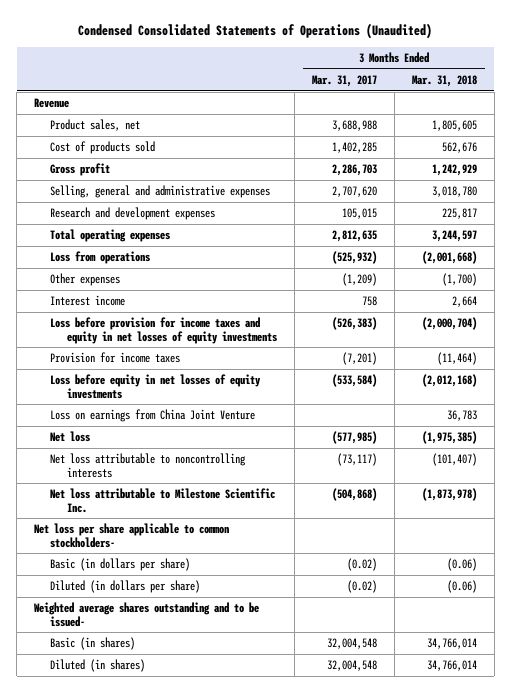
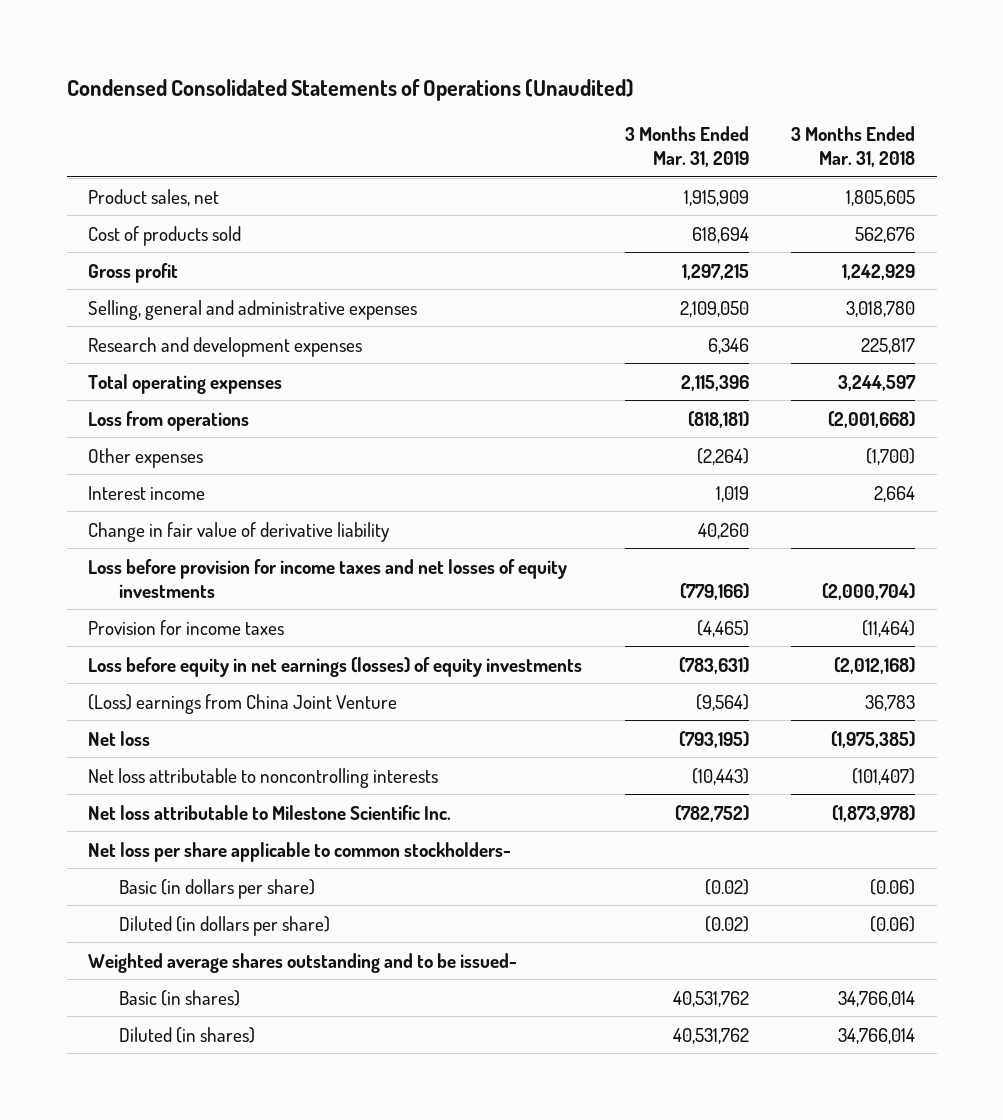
[311,74,377,87] Mar. 31, 2017 -> none
none -> [624,126,749,168] 3 Months Ended Mar. 31, 2019
[34,98,70,109] Revenue -> none
none -> [87,521,390,542] Change in fair value of derivative liability
[50,317,277,344] Loss before provision for income taxes and equity in net losses of equity investments -> [87,558,567,598] Loss before provision for income taxes and net losses of equity investments
[50,374,262,399] Loss before equity in net losses of equity investments -> [87,656,582,677] Loss before equity in net earnings (losses) of equity investments
[50,409,256,423] Loss on earnings from China Joint Venture -> [87,693,397,714] (Loss) earnings from China Joint Venture

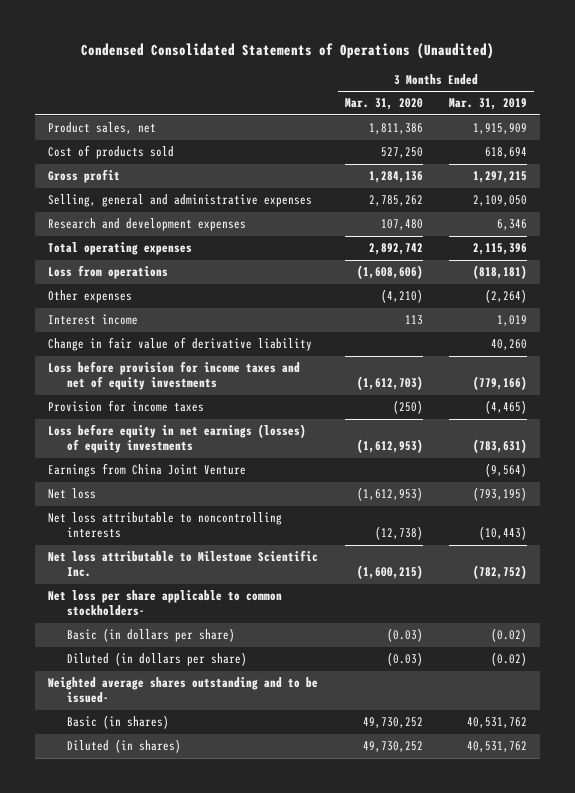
[791,126,916,168] 3 Months Ended Mar. 31, 2018 -> none
none -> [344,98,423,111] Mar. 31, 2020
[87,558,567,598] Loss before provision for income taxes and net losses of equity investments -> [48,361,301,391] Loss before provision for income taxes and net of equity investments
[87,693,397,714] (Loss) earnings from China Joint Venture -> [48,463,247,478] Earnings from China Joint Venture

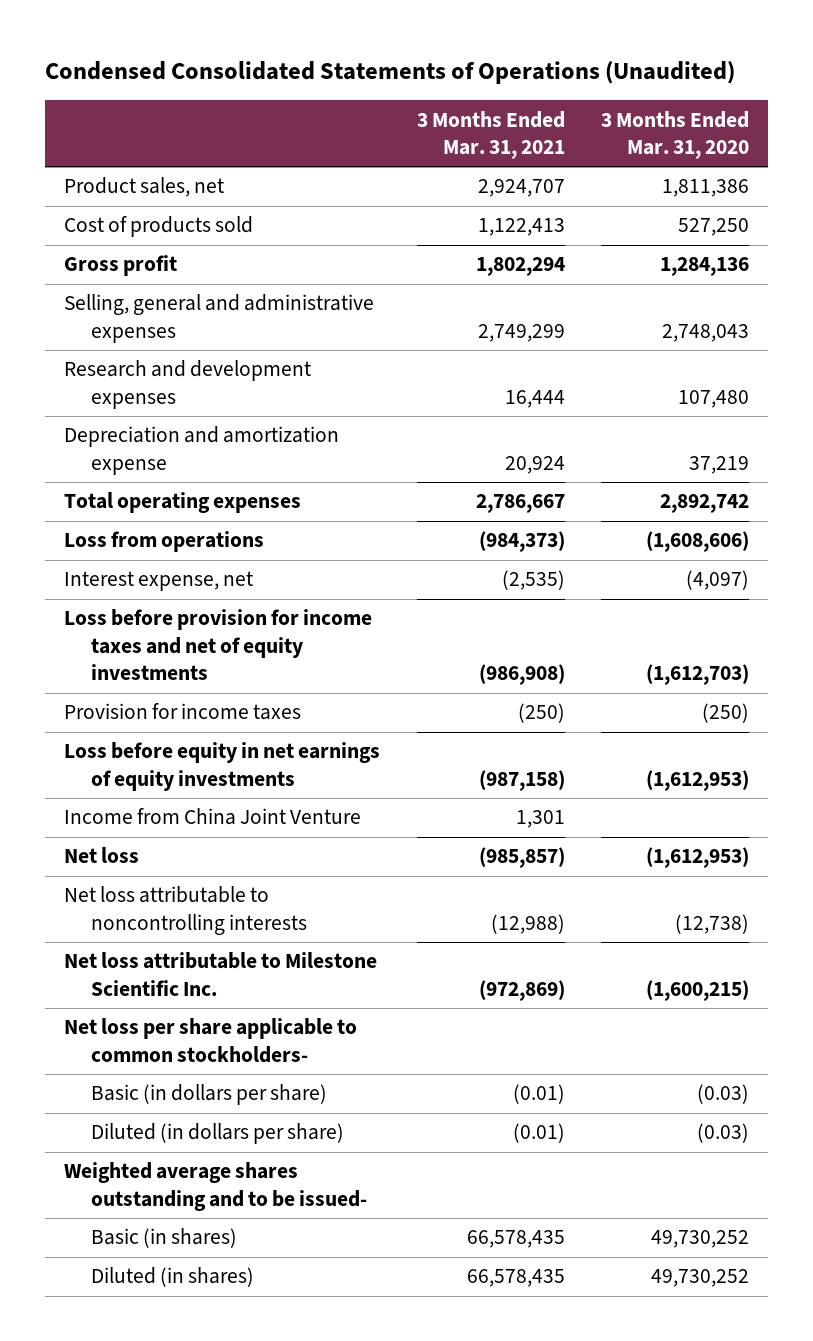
[449,98,528,111] Mar. 31, 2019 -> none
none -> [416,110,565,160] 3 Months Ended Mar. 31, 2021
[368,195,423,207] 2,785,262 -> [662,323,750,342] 2,748,043
none -> [63,426,339,475] Depreciation and amortization expense
[48,290,133,304] Other expenses -> none
[48,337,313,352] Change in fair value of derivative liability -> none
[48,314,139,326] Interest income -> [63,571,253,592] Interest expense, net
[404,315,423,326] 113 -> [686,570,750,591] (4,097)
[48,424,307,454] Loss before equity in net earnings (losses) of equity investments -> [63,742,380,791] Loss before equity in net earnings of equity investments
[48,463,247,478] Earnings from China Joint Venture -> [63,808,361,826] Income from China Joint Venture

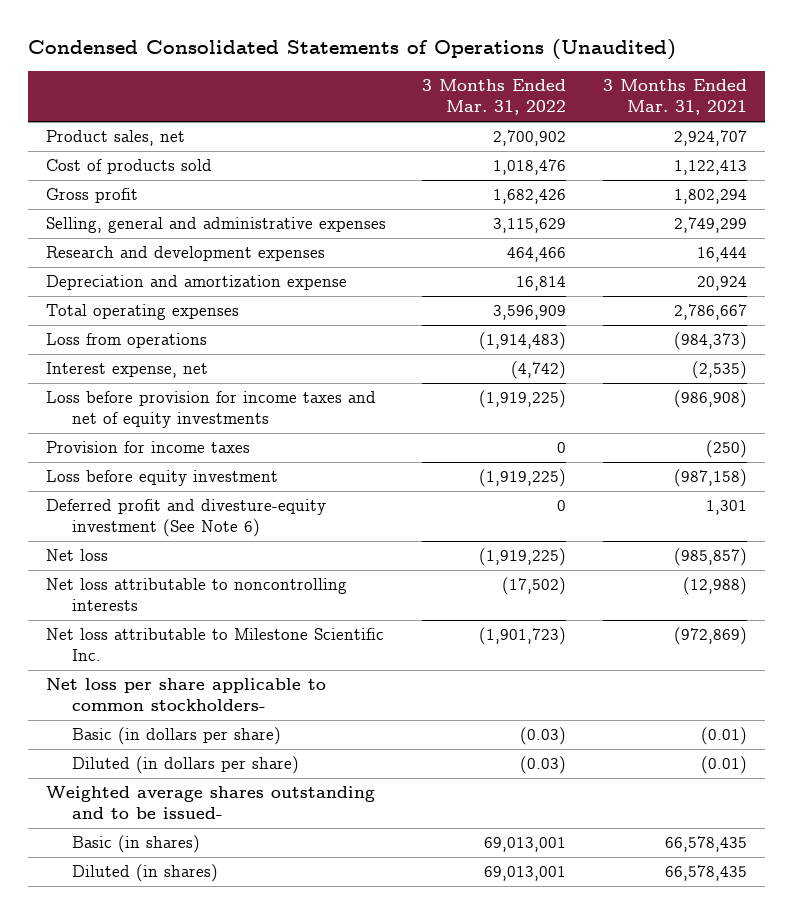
[601,110,750,160] 3 Months Ended Mar. 31, 2020 -> none
none -> [422,79,567,116] 3 Months Ended Mar. 31, 2022
[63,742,380,791] Loss before equity in net earnings of equity investments -> [45,470,278,487] Loss before equity investment
[63,808,361,826] Income from China Joint Venture -> [45,499,326,538] Deferred profit and divesture-equity investment (See Note 6)

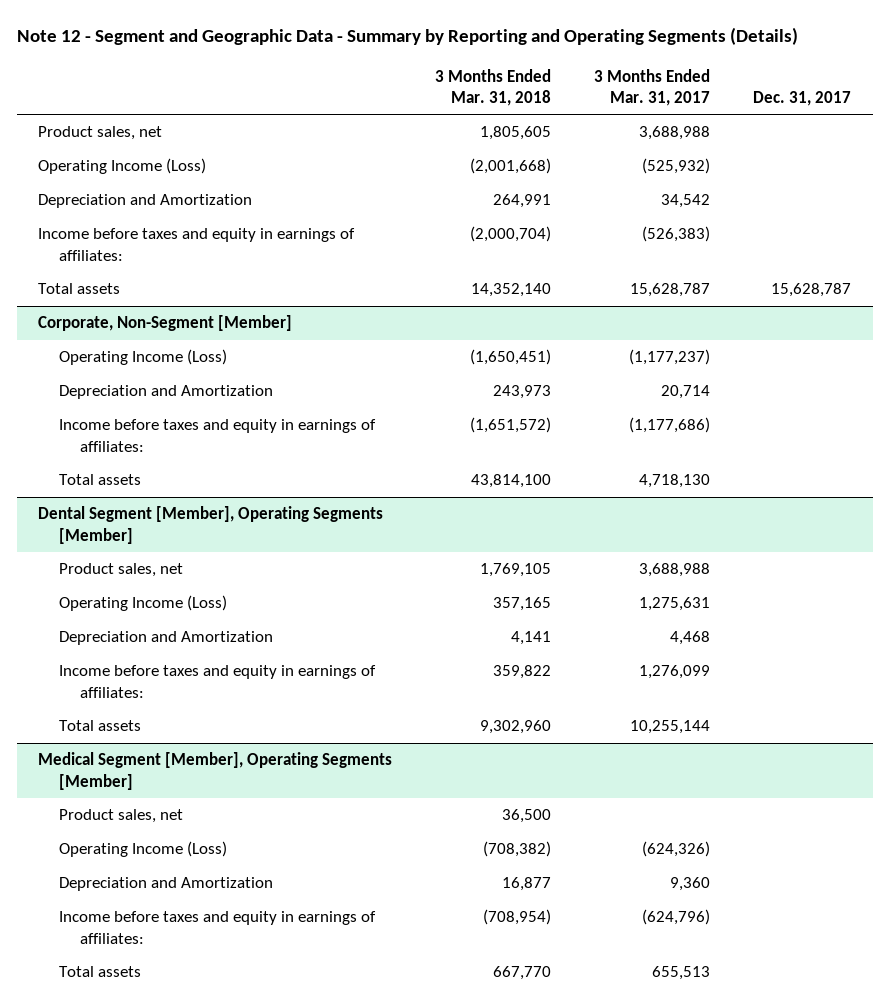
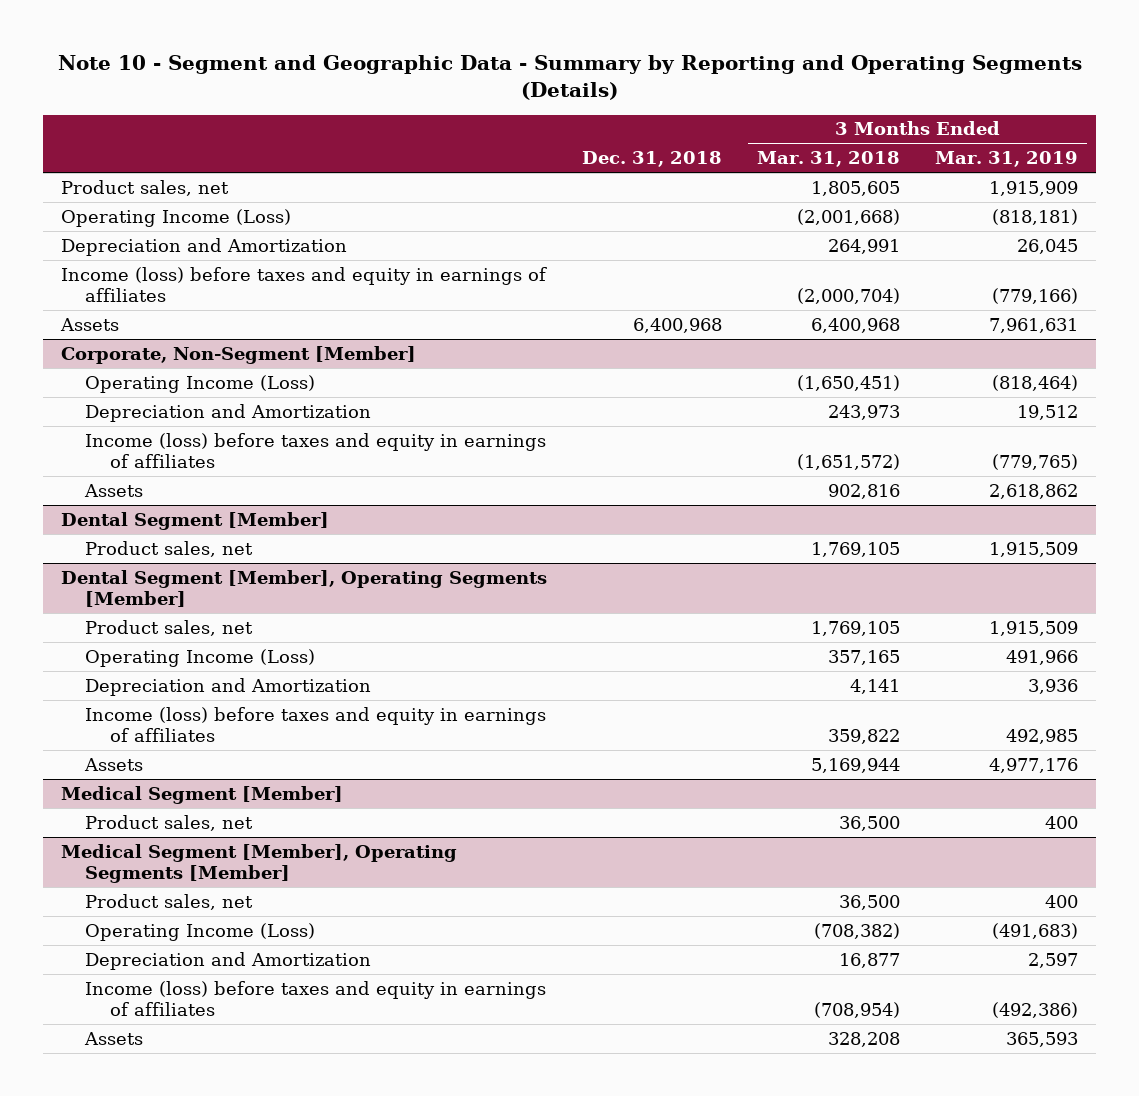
[16,27,798,46] Note 12 - Segment and Geographic Data - Summary by Reporting and Operating Segments (Details) -> [57,55,1082,101] Note 10 - Segment and Geographic Data - Summary by Reporting and Operating Segments (Details)
[594,68,711,106] 3 Months Ended Mar. 31, 2017 -> none
[753,90,852,106] Dec. 31, 2017 -> none
none -> [582,151,723,168] Dec. 31, 2018
none -> [935,151,1079,168] Mar. 31, 2019
[38,228,356,261] Income before taxes and equity in earnings of affiliates: -> [61,266,548,303] Income (loss) before taxes and equity in earnings of affiliates
[38,283,121,295] Total assets -> [60,317,120,331] Assets
[471,283,552,298] 14,352,140 -> [811,317,901,333] 6,400,968
[58,419,376,452] Income before taxes and equity in earnings of affiliates: -> [85,432,547,469] Income (loss) before taxes and equity in earnings of affiliates
[58,474,141,486] Total assets -> [84,483,144,497] Assets
[471,474,552,489] 43,814,100 -> [828,483,901,499] 902,816
none -> [61,511,330,530] Dental Segment [Member]
none -> [85,540,254,557] Product sales, net
[58,665,376,698] Income before taxes and equity in earnings of affiliates: -> [85,706,547,743] Income (loss) before taxes and equity in earnings of affiliates
[58,720,141,732] Total assets -> [84,757,144,771] Assets
[480,720,552,735] 9,302,960 -> [811,757,901,773] 5,169,944
none -> [61,785,344,804] Medical Segment [Member]
none -> [85,814,254,831] Product sales, net
[58,911,376,944] Income before taxes and equity in earnings of affiliates: -> [85,980,547,1017] Income (loss) before taxes and equity in earnings of affiliates
[58,966,141,978] Total assets -> [84,1031,144,1045] Assets
[493,966,552,981] 667,770 -> [828,1031,901,1047] 328,208

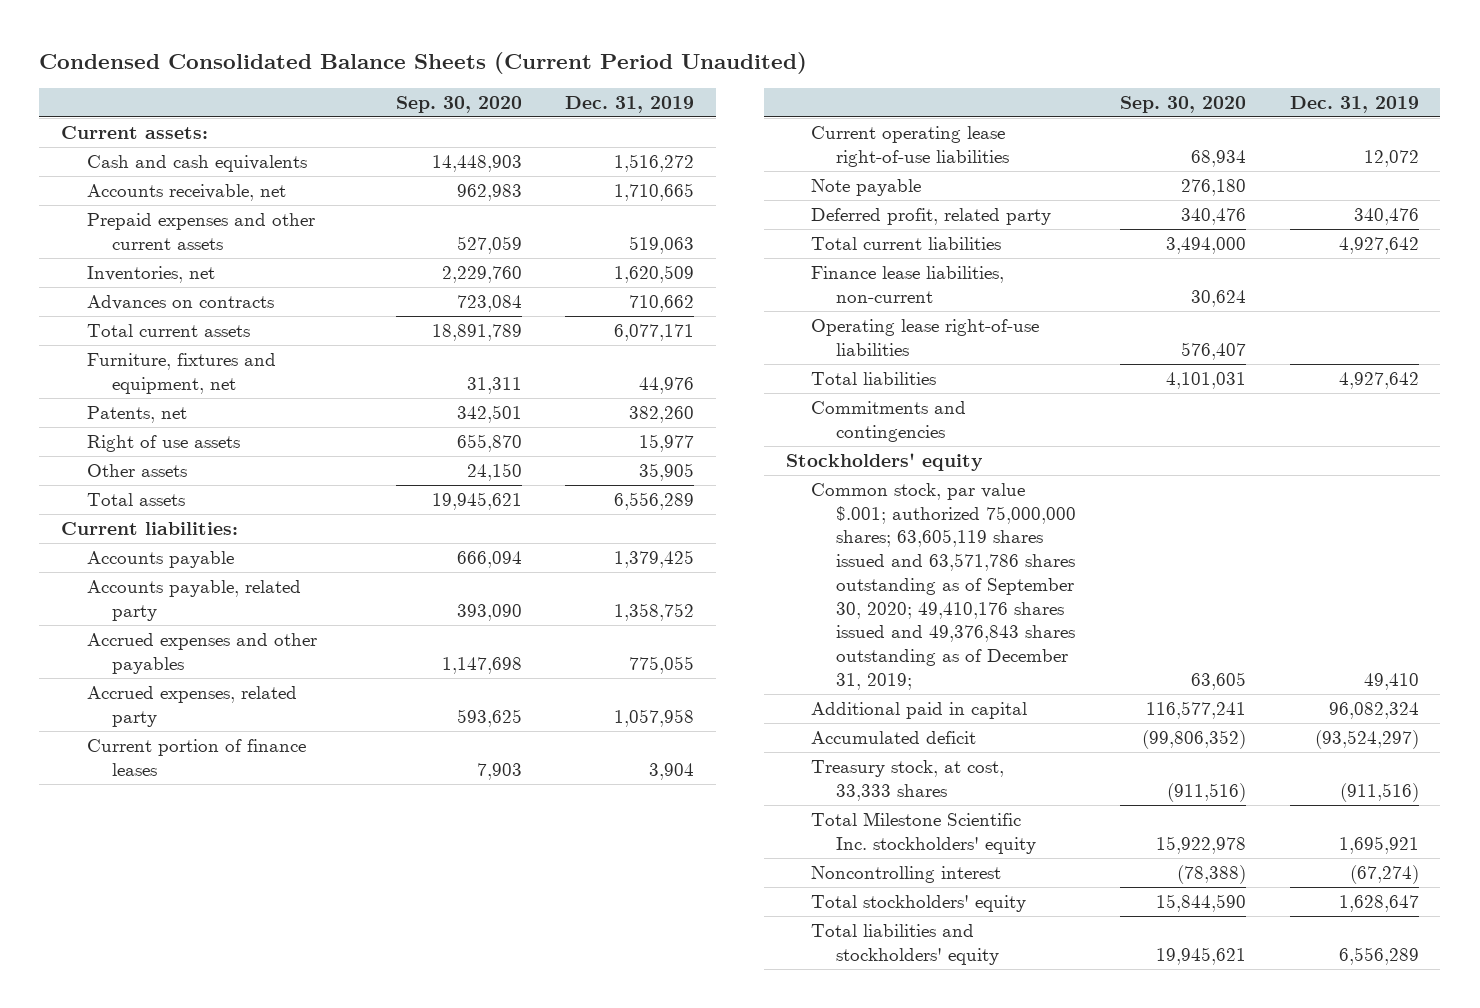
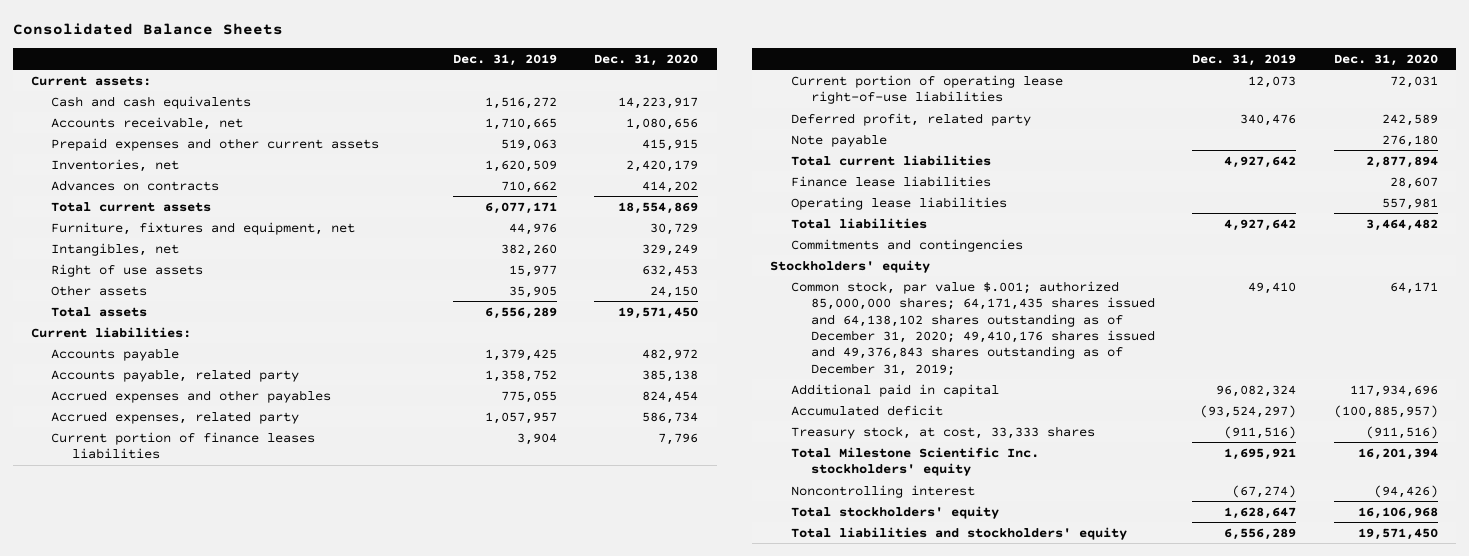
[39,51,808,74] Condensed Consolidated Balance Sheets (Current Period Unaudited) -> [12,23,283,36] Consolidated Balance Sheets
[395,95,522,113] Sep. 30, 2020 -> none
none -> [594,53,699,66] Dec. 31, 2020
[86,405,187,423] Patents, net -> [51,242,180,256] Intangibles, net
[614,708,695,727] 1,057,958 -> [484,411,557,424] 1,057,957
[86,738,306,776] Current portion of finance leases -> [51,431,316,460] Current portion of finance leases liabilities
[810,125,1010,167] Current operating lease right-of-use liabilities -> [790,74,1063,105] Current portion of operating lease right-of-use liabilities
[1363,149,1419,167] 12,072 -> [1248,75,1297,88] 12,073
[810,178,921,196] Note payable -> [790,133,887,147] Note payable
[810,265,1004,303] Finance lease liabilities, non-current -> [790,175,991,187] Finance lease liabilities
[810,318,1039,356] Operating lease right-of-use liabilities -> [790,196,1007,210] Operating lease liabilities
[810,482,1077,690] Common stock, par value $.001; authorized 75,000,000 shares; 63,605,119 shares issued and 63,571,786 shares outstanding as of September 30, 2020; 49,410,176 shares issued and 49,376,843 shares outstanding as of December 31, 2019; -> [790,280,1155,376] Common stock, par value $.001; authorized 85,000,000 shares; 64,171,435 shares issued and 64,138,102 shares outstanding as of December 31, 2020; 49,410,176 shares issued and 49,376,843 shares outstanding as of December 31, 2019;

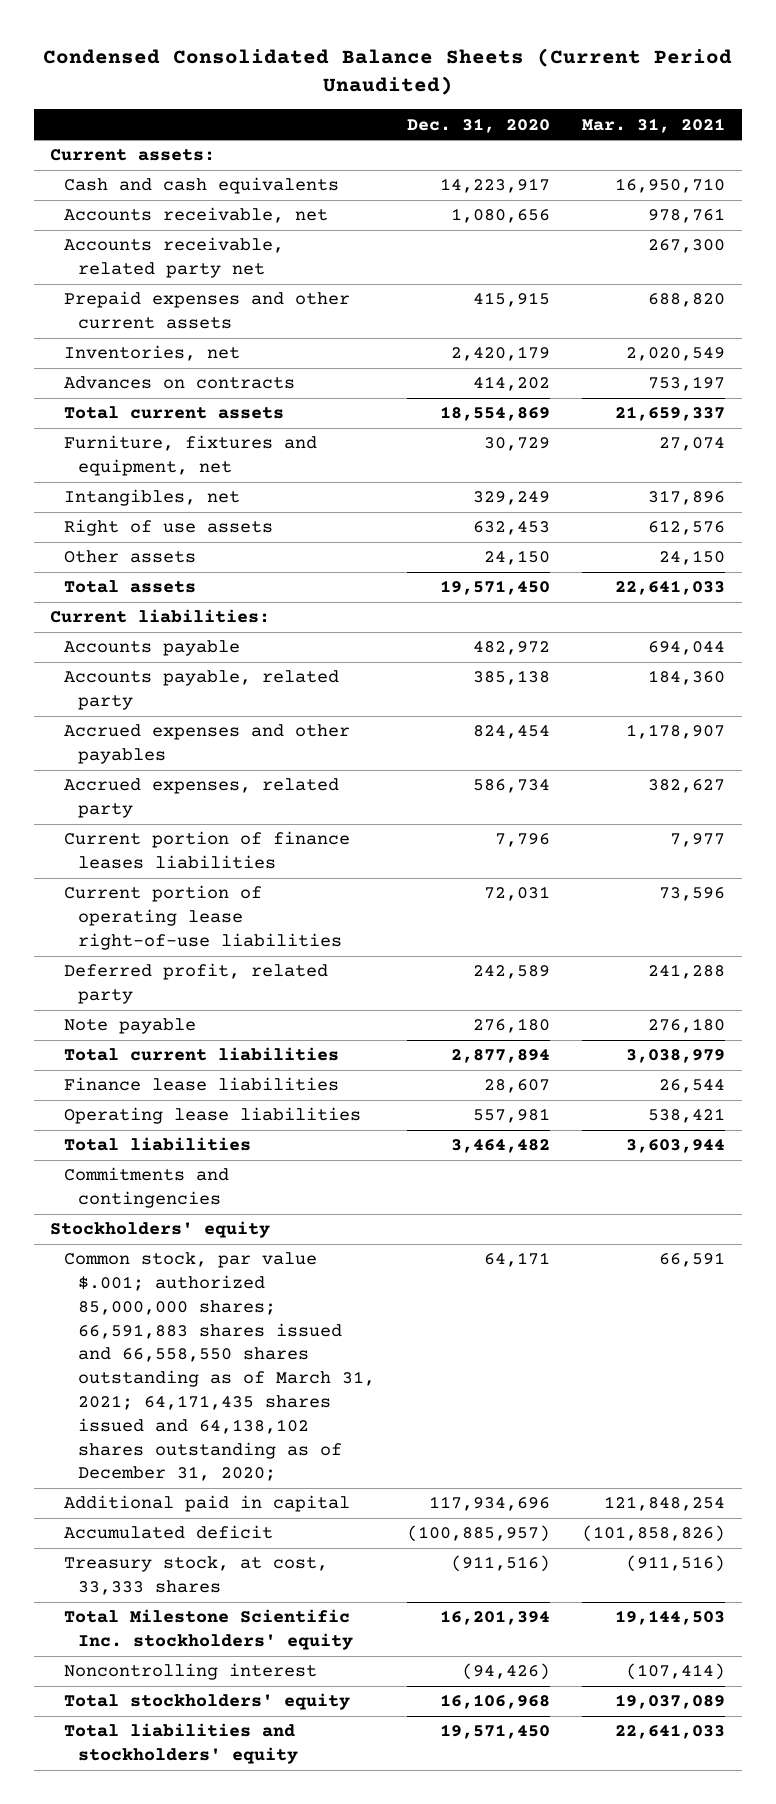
[12,23,283,36] Consolidated Balance Sheets -> [42,47,732,96] Condensed Consolidated Balance Sheets (Current Period Unaudited)
[452,53,557,66] Dec. 31, 2019 -> none
none -> [582,117,726,133] Mar. 31, 2021
none -> [63,237,284,279] Accounts receivable, related party net
[790,280,1155,376] Common stock, par value $.001; authorized 85,000,000 shares; 64,171,435 shares issued and 64,138,102 shares outstanding as of December 31, 2020; 49,410,176 shares issued and 49,376,843 shares outstanding as of December 31, 2019; -> [63,1252,375,1482] Common stock, par value $.001; authorized 85,000,000 shares; 66,591,883 shares issued and 66,558,550 shares outstanding as of March 31, 2021; 64,171,435 shares issued and 64,138,102 shares outstanding as of December 31, 2020;

